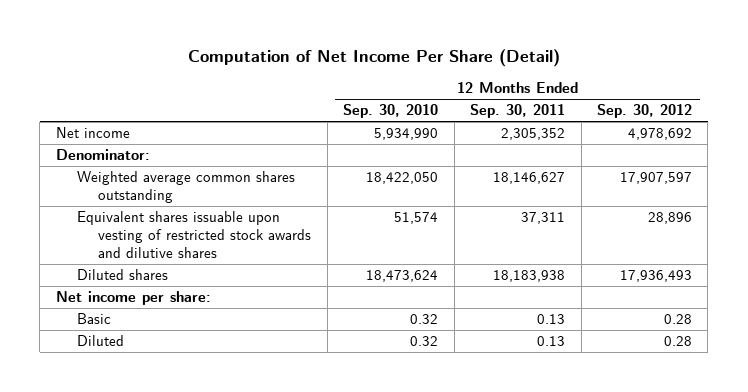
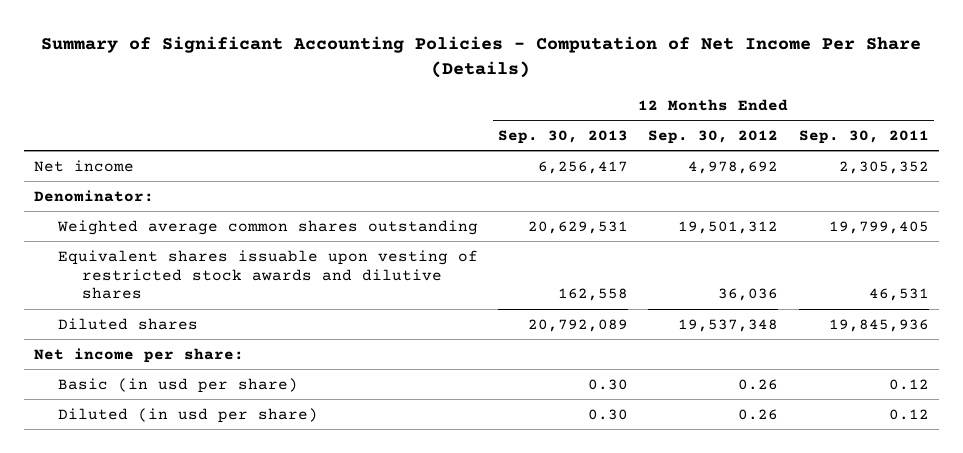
[187,49,560,68] Computation of Net Income Per Share (Detail) -> [41,36,922,79] Summary of Significant Accounting Policies - Computation of Net Income Per Share (Details)
[343,104,439,119] Sep. 30, 2010 -> none
none -> [498,130,629,145] Sep. 30, 2013
[493,172,566,185] 18,146,627 -> [828,220,929,234] 19,799,405
[619,172,692,185] 17,907,597 -> [678,220,779,234] 19,501,312
[521,212,566,225] 37,311 -> [868,288,929,302] 46,531
[647,212,692,225] 28,896 -> [718,288,779,302] 36,036
[493,270,566,283] 18,183,938 -> [828,318,929,332] 19,845,936
[619,270,692,283] 17,936,493 -> [678,318,779,332] 19,537,348
[76,313,111,325] Basic -> [58,377,299,393] Basic (in usd per share)
[537,314,566,325] 0.13 -> [888,378,929,390] 0.12
[663,314,692,325] 0.28 -> [738,378,779,390] 0.26
[76,335,124,347] Diluted -> [58,407,319,423] Diluted (in usd per share)
[537,336,566,347] 0.13 -> [888,408,929,420] 0.12
[663,336,692,347] 0.28 -> [738,408,779,420] 0.26

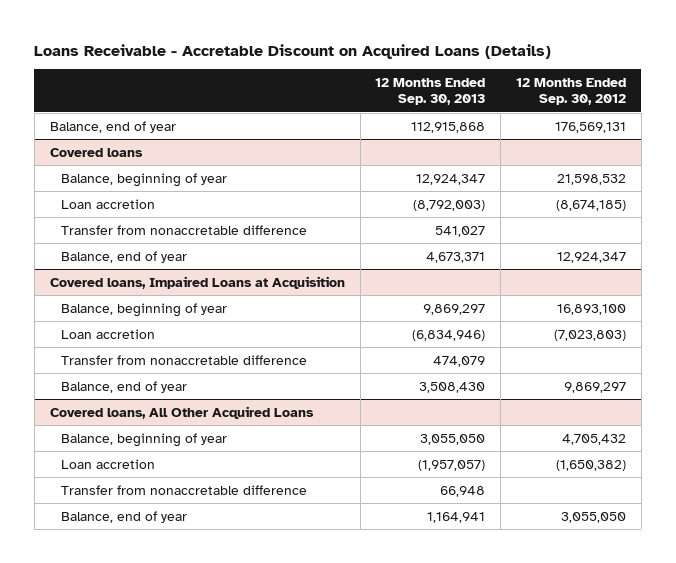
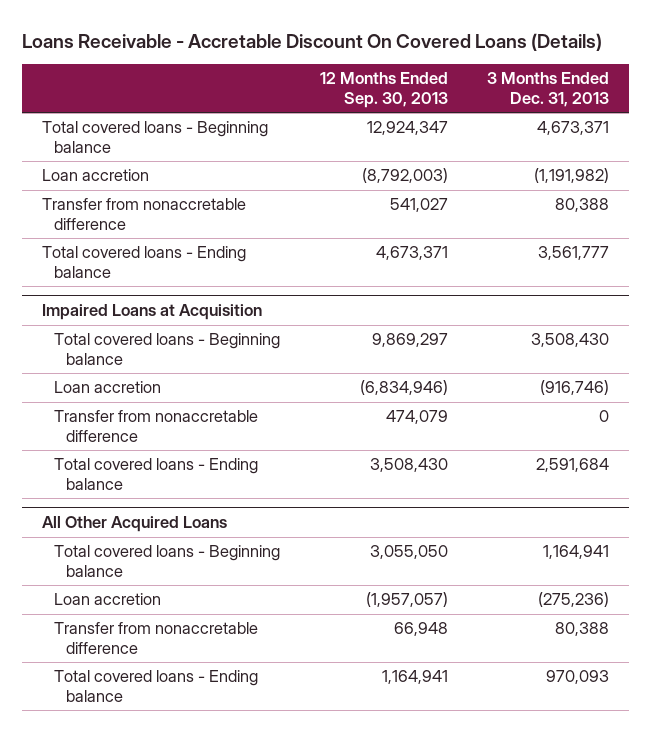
[34,43,552,59] Loans Receivable - Accretable Discount on Acquired Loans (Details) -> [22,32,603,51] Loans Receivable - Accretable Discount On Covered Loans (Details)
[516,78,627,106] 12 Months Ended Sep. 30, 2012 -> none
none -> [487,72,610,108] 3 Months Ended Dec. 31, 2013
[49,120,176,133] Balance, end of year -> none
[49,147,143,157] Covered loans -> none
[60,172,227,187] Balance, beginning of year -> [41,121,268,154] Total covered loans - Beginning balance
[60,250,187,263] Balance, end of year -> [41,246,246,279] Total covered loans - Ending balance
[49,275,345,289] Covered loans, Impaired Loans at Acquisition -> [41,304,262,321] Impaired Loans at Acquisition
[60,302,227,317] Balance, beginning of year -> [54,333,281,366] Total covered loans - Beginning balance
[60,380,187,393] Balance, end of year -> [54,458,259,491] Total covered loans - Ending balance
[49,405,314,419] Covered loans, All Other Acquired Loans -> [41,516,227,533] All Other Acquired Loans
[60,432,227,447] Balance, beginning of year -> [54,545,281,578] Total covered loans - Beginning balance
[60,510,187,523] Balance, end of year -> [54,670,259,703] Total covered loans - Ending balance

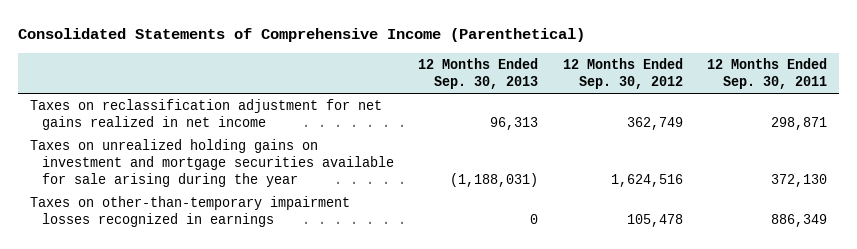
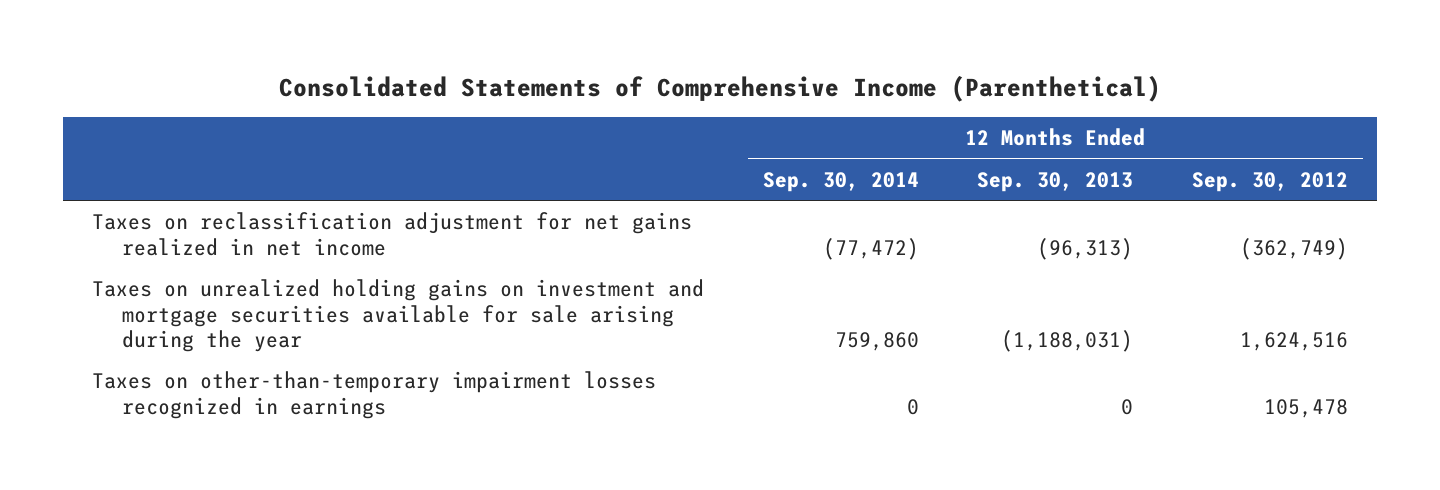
[706,58,827,90] 12 Months Ended Sep. 30, 2011 -> none
none -> [762,171,919,192] Sep. 30, 2014
[490,117,539,131] 96,313 -> [1037,237,1134,260] (96,313)
[626,117,683,131] 362,749 -> [1239,237,1348,260] (362,749)

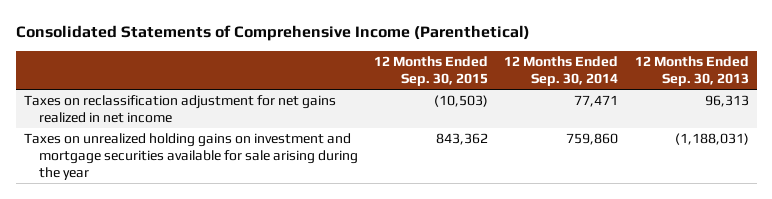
[1191,171,1348,192] Sep. 30, 2012 -> none
none -> [374,56,489,86] 12 Months Ended Sep. 30, 2015
[822,237,919,260] (77,472) -> [574,95,619,108] 77,471
[1037,237,1134,260] (96,313) -> [704,95,749,108] 96,313
[92,371,657,419] Taxes on other-than-temporary impairment losses recognized in earnings -> none

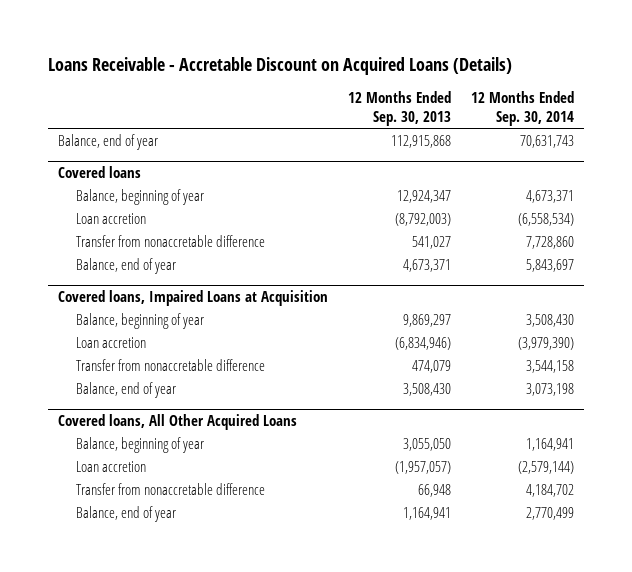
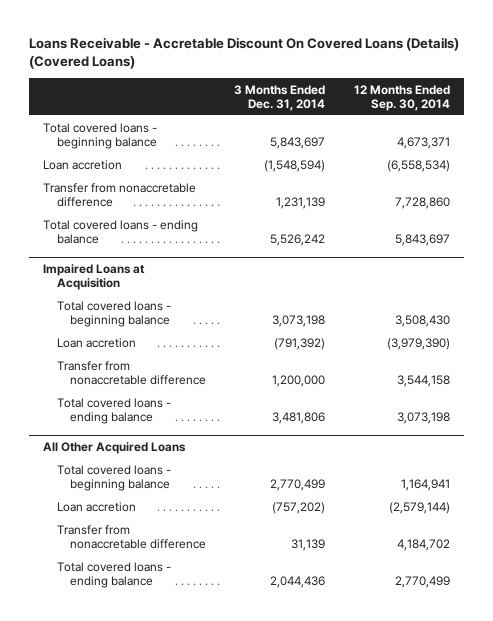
[48,57,513,76] Loans Receivable - Accretable Discount on Acquired Loans (Details) -> [29,36,460,70] Loans Receivable - Accretable Discount On Covered Loans (Details) (Covered Loans)
[348,91,452,127] 12 Months Ended Sep. 30, 2013 -> none
none -> [234,84,326,111] 3 Months Ended Dec. 31, 2014
[58,133,159,150] Balance, end of year -> none
[58,166,142,179] Covered loans -> none
[76,188,205,205] Balance, beginning of year -> [43,122,158,149] Total covered loans - beginning balance
[76,257,177,274] Balance, end of year -> [43,219,199,244] Total covered loans - ending balance
[58,290,329,307] Covered loans, Impaired Loans at Acquisition -> [43,263,146,290] Impaired Loans at Acquisition
[76,312,205,329] Balance, beginning of year -> [56,300,171,327] Total covered loans - beginning balance
[76,381,177,398] Balance, end of year -> [56,397,171,424] Total covered loans - ending balance
[58,414,298,431] Covered loans, All Other Acquired Loans -> [43,441,187,454] All Other Acquired Loans
[76,436,205,453] Balance, beginning of year -> [56,464,171,491] Total covered loans - beginning balance
[76,505,177,522] Balance, end of year -> [56,561,171,588] Total covered loans - ending balance

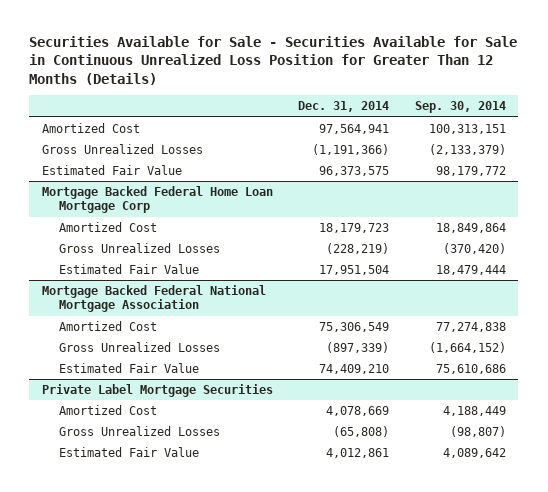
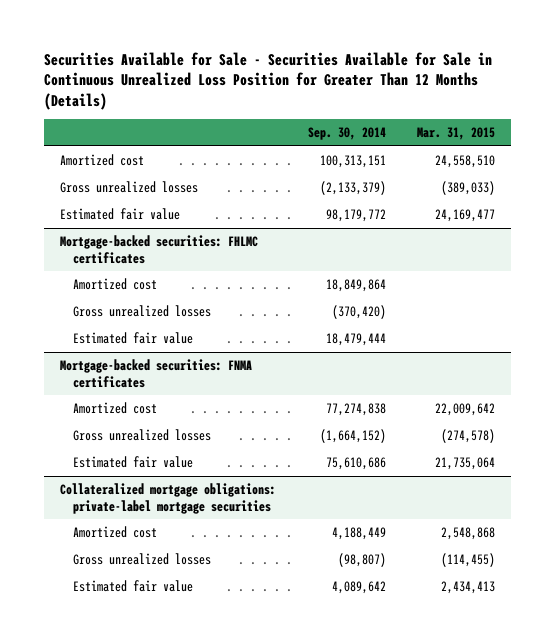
[298,101,390,113] Dec. 31, 2014 -> none
none -> [417,127,496,141] Mar. 31, 2015
[41,122,140,133] Amortized Cost -> [59,153,144,166] Amortized cost
[41,143,203,154] Gross Unrealized Losses -> [59,180,198,193] Gross unrealized losses
[41,164,182,175] Estimated Fair Value -> [59,207,180,220] Estimated fair value
[41,185,273,214] Mortgage Backed Federal Home Loan Mortgage Corp -> [59,234,258,264] Mortgage-backed securities: FHLMC certificates
[59,221,158,232] Amortized Cost -> [72,277,157,290] Amortized cost
[59,242,221,253] Gross Unrealized Losses -> [72,304,211,317] Gross unrealized losses
[59,263,200,274] Estimated Fair Value -> [72,331,193,344] Estimated fair value
[41,284,266,313] Mortgage Backed Federal National Mortgage Association -> [59,358,252,388] Mortgage-backed securities: FNMA certificates
[59,320,158,331] Amortized Cost -> [72,401,157,414] Amortized cost
[59,341,221,352] Gross Unrealized Losses -> [72,428,211,441] Gross unrealized losses
[59,362,200,373] Estimated Fair Value -> [72,455,193,468] Estimated fair value
[41,383,273,397] Private Label Mortgage Securities -> [59,482,276,514] Collateralized mortgage obligations: private-label mortgage securities
[59,404,158,415] Amortized Cost -> [72,525,157,538] Amortized cost
[59,425,221,436] Gross Unrealized Losses -> [72,552,211,565] Gross unrealized losses
[59,446,200,457] Estimated Fair Value -> [72,579,193,592] Estimated fair value

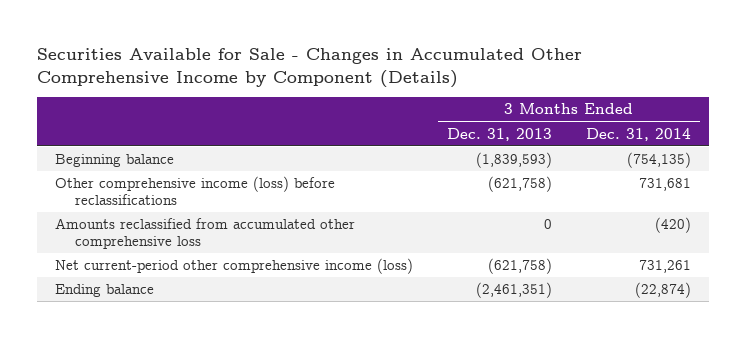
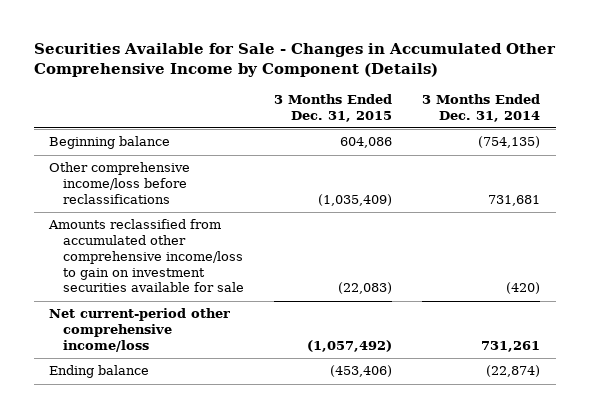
[447,127,553,141] Dec. 31, 2013 -> none
none -> [274,93,393,122] 3 Months Ended Dec. 31, 2015
[54,176,335,206] Other comprehensive income (loss) before reclassifications -> [49,162,191,204] Other comprehensive income/loss before reclassifications
[54,218,355,250] Amounts reclassified from accumulated other comprehensive loss -> [48,219,244,293] Amounts reclassified from accumulated other comprehensive income/loss to gain on investment securities available for sale
[54,258,413,275] Net current-period other comprehensive income (loss) -> [49,308,231,352] Net current-period other comprehensive income/loss

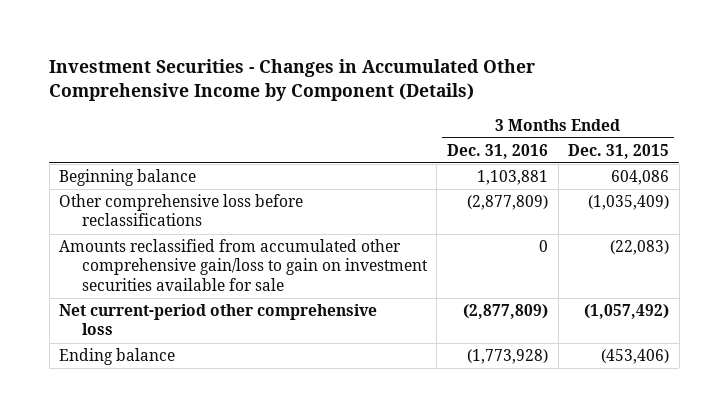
[34,42,557,77] Securities Available for Sale - Changes in Accumulated Other Comprehensive Income by Component (Details) -> [49,59,536,101] Investment Securities - Changes in Accumulated Other Comprehensive Income by Component (Details)
[422,93,541,122] 3 Months Ended Dec. 31, 2014 -> none
none -> [446,143,548,159] Dec. 31, 2016
[49,162,191,204] Other comprehensive income/loss before reclassifications -> [59,194,304,227] Other comprehensive loss before reclassifications
[48,219,244,293] Amounts reclassified from accumulated other comprehensive income/loss to gain on investment securities available for sale -> [59,239,428,291] Amounts reclassified from accumulated other comprehensive gain/loss to gain on investment securities available for sale
[49,308,231,352] Net current-period other comprehensive income/loss -> [59,304,378,336] Net current-period other comprehensive loss

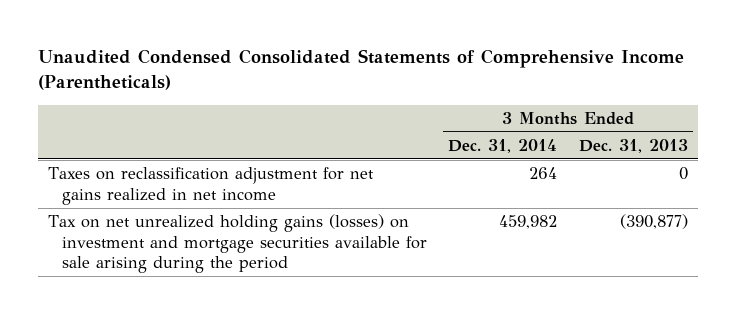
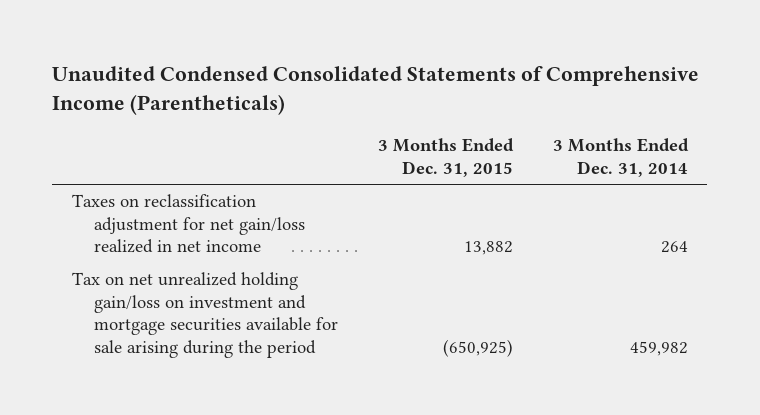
[578,138,688,153] Dec. 31, 2013 -> none
none -> [377,138,514,177] 3 Months Ended Dec. 31, 2015
[48,167,375,205] Taxes on reclassification adjustment for net gains realized in net income -> [72,194,305,254] Taxes on reclassification adjustment for net gain/loss realized in net income
[48,214,427,274] Tax on net unrealized holding gains (losses) on investment and mortgage securities available for sale arising during the period -> [72,272,338,358] Tax on net unrealized holding gain/loss on investment and mortgage securities available for sale arising during the period

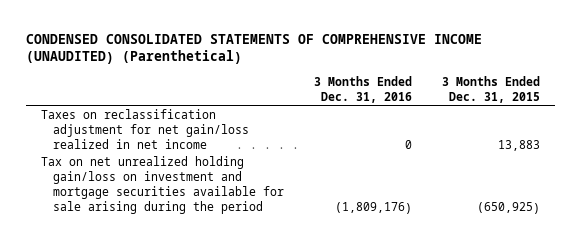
[52,66,700,116] Unaudited Condensed Consolidated Statements of Comprehensive Income (Parentheticals) -> [25,33,482,65] CONDENSED CONSOLIDATED STATEMENTS OF COMPREHENSIVE INCOME (UNAUDITED) (Parenthetical)
[552,138,689,177] 3 Months Ended Dec. 31, 2014 -> none
none -> [313,75,412,103] 3 Months Ended Dec. 31, 2016
[463,241,513,256] 13,882 -> [497,139,540,151] 13,883

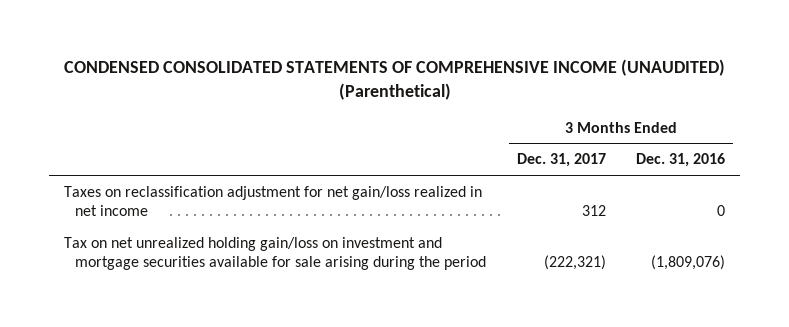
[441,75,540,103] 3 Months Ended Dec. 31, 2015 -> none
none -> [516,153,606,168] Dec. 31, 2017
[334,201,412,214] (1,809,176) -> [651,255,726,271] (1,809,076)

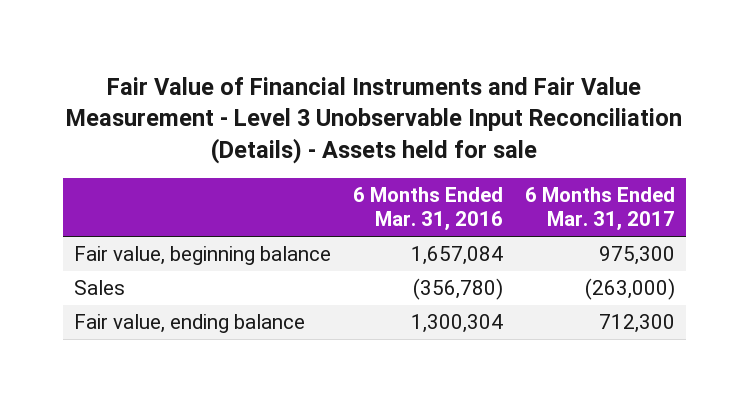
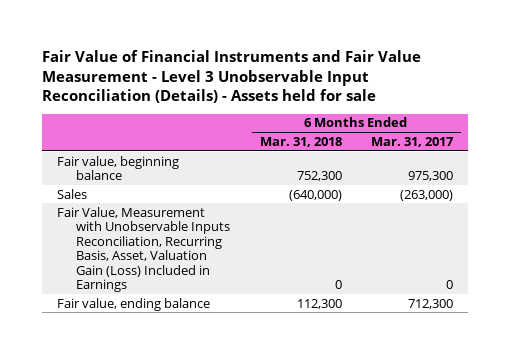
[352,187,503,232] 6 Months Ended Mar. 31, 2016 -> none
none -> [259,136,342,147] Mar. 31, 2018
none -> [57,206,230,293] Fair Value, Measurement with Unobservable Inputs Reconciliation, Recurring Basis, Asset, Valuation Gain (Loss) Included in Earnings

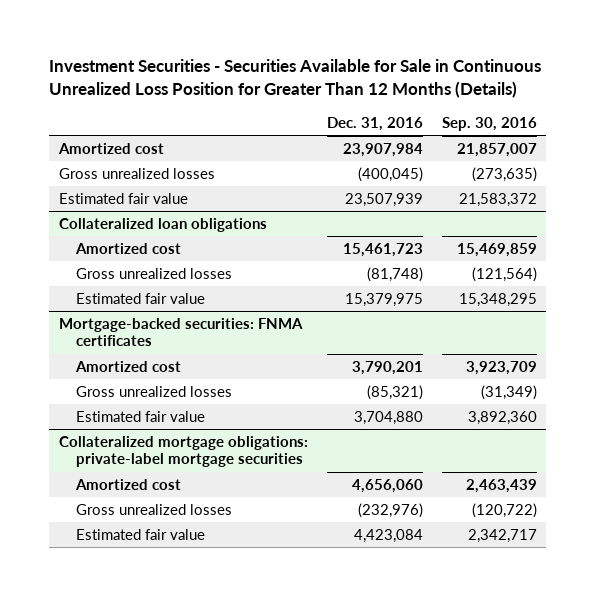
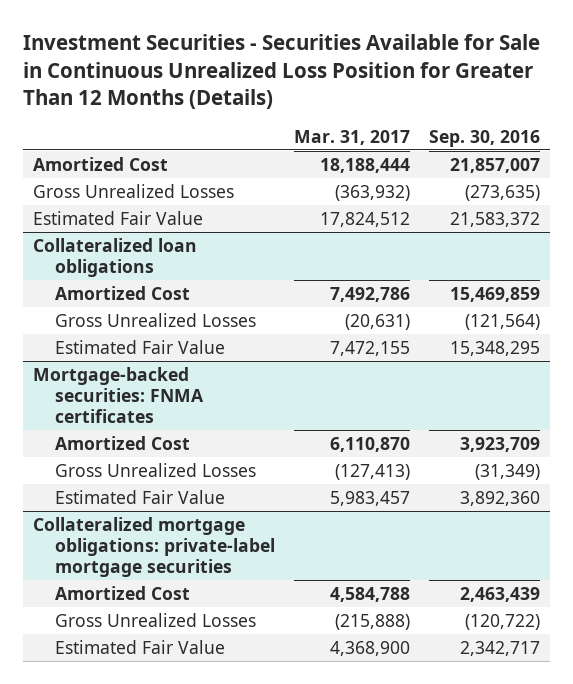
[326,116,423,131] Dec. 31, 2016 -> none
none -> [293,129,410,145] Mar. 31, 2017
[57,142,164,154] Amortized cost -> [32,156,168,171] Amortized Cost
[58,167,215,179] Gross unrealized losses -> [32,183,234,198] Gross Unrealized Losses
[58,192,188,204] Estimated fair value -> [32,210,203,225] Estimated Fair Value
[75,242,182,254] Amortized cost -> [54,285,190,300] Amortized Cost
[76,267,233,279] Gross unrealized losses -> [54,312,256,327] Gross Unrealized Losses
[76,292,206,304] Estimated fair value -> [54,339,225,354] Estimated Fair Value
[75,360,182,372] Amortized cost -> [54,435,190,450] Amortized Cost
[76,385,233,397] Gross unrealized losses -> [54,462,256,477] Gross Unrealized Losses
[76,410,206,422] Estimated fair value -> [54,489,225,504] Estimated Fair Value
[75,478,182,490] Amortized cost -> [54,585,190,600] Amortized Cost
[76,503,233,515] Gross unrealized losses -> [54,612,256,627] Gross Unrealized Losses
[76,528,206,540] Estimated fair value -> [54,639,225,654] Estimated Fair Value

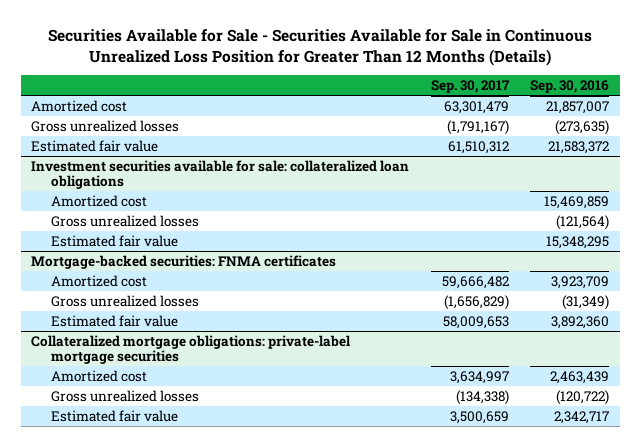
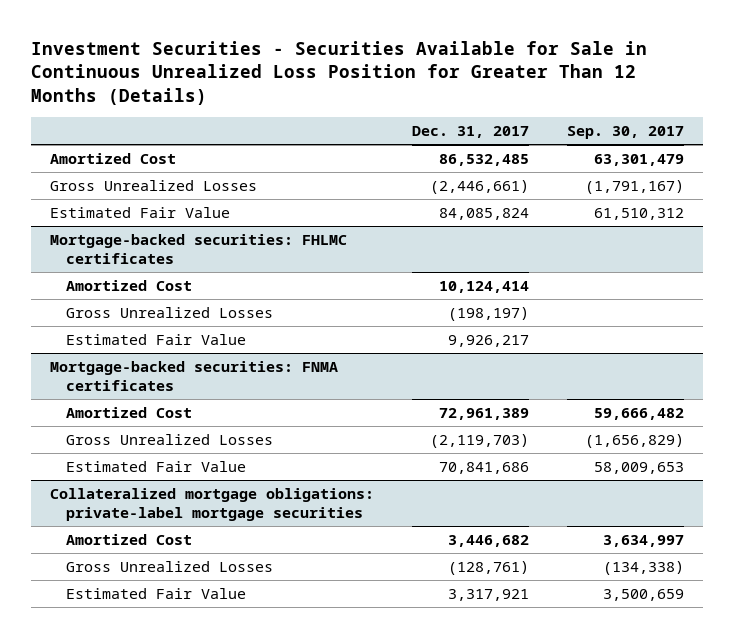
[48,29,593,67] Securities Available for Sale - Securities Available for Sale in Continuous Unrealized Loss Position for Greater Than 12 Months (Details) -> [30,40,647,105] Investment Securities - Securities Available for Sale in Continuous Unrealized Loss Position for Greater Than 12 Months (Details)
[530,80,610,94] Sep. 30, 2016 -> none
none -> [412,126,530,139] Dec. 31, 2017
[31,159,410,190] Investment securities available for sale: collateralized loan obligations -> none
[31,99,128,112] Amortized cost -> [50,153,177,165] Amortized Cost
[31,119,180,132] Gross unrealized losses -> [50,180,258,192] Gross Unrealized Losses
[31,139,159,152] Estimated fair value -> [50,207,231,219] Estimated Fair Value
none -> [50,234,348,265] Mortgage-backed securities: FHLMC certificates
[51,194,148,207] Amortized cost -> [65,280,192,292] Amortized Cost
[51,214,200,227] Gross unrealized losses -> [65,307,273,319] Gross Unrealized Losses
[51,234,179,247] Estimated fair value -> [65,334,246,346] Estimated Fair Value
[51,274,148,287] Amortized cost -> [65,407,192,419] Amortized Cost
[51,294,200,307] Gross unrealized losses -> [65,434,273,446] Gross Unrealized Losses
[51,314,179,327] Estimated fair value -> [65,461,246,473] Estimated Fair Value
[51,369,148,382] Amortized cost -> [65,534,192,546] Amortized Cost
[51,389,200,402] Gross unrealized losses -> [65,561,273,573] Gross Unrealized Losses
[51,409,179,422] Estimated fair value -> [65,588,246,600] Estimated Fair Value

